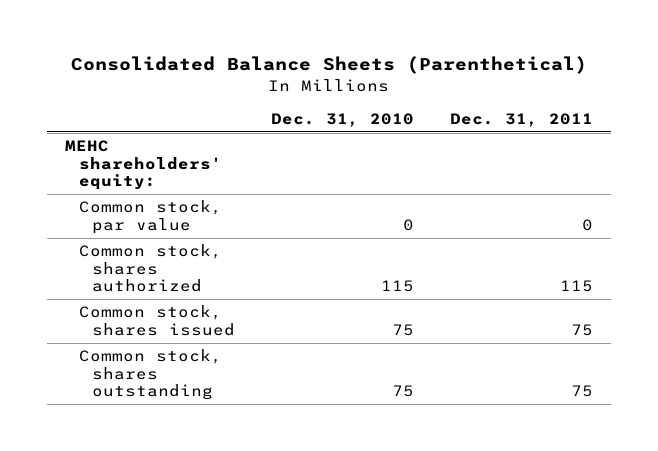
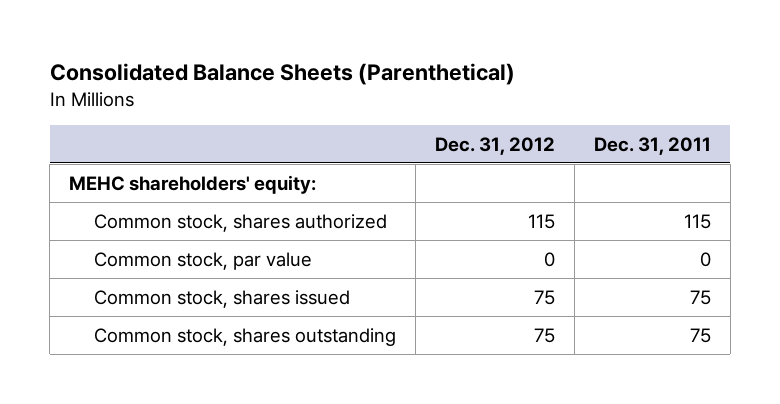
[271,112,415,127] Dec. 31, 2010 -> none
none -> [435,136,556,155] Dec. 31, 2012
[78,200,222,234] Common stock, par value -> [94,251,313,270] Common stock, par value

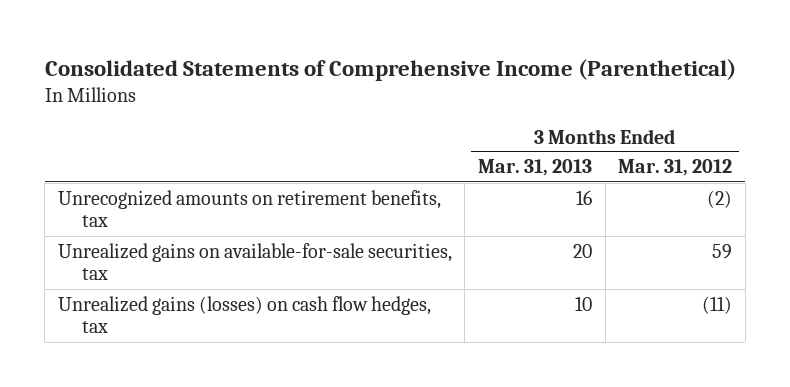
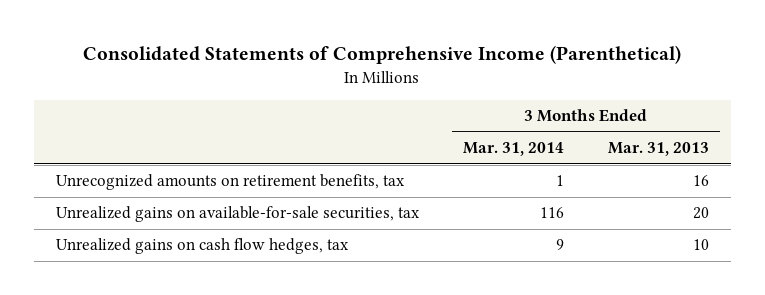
[618,159,733,177] Mar. 31, 2012 -> none
none -> [462,142,564,157] Mar. 31, 2014
[57,295,431,334] Unrealized gains (losses) on cash flow hedges, tax -> [56,238,350,255] Unrealized gains on cash flow hedges, tax

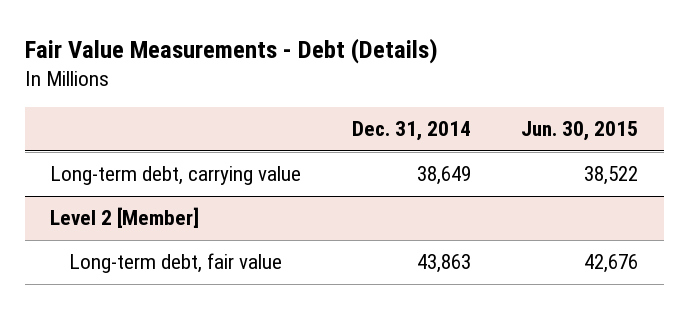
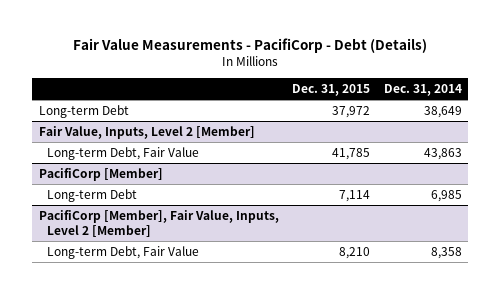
[24,37,438,64] Fair Value Measurements - Debt (Details) -> [73,38,428,54] Fair Value Measurements - PacifiCorp - Debt (Details)
[521,121,639,142] Jun. 30, 2015 -> none
none -> [292,84,371,97] Dec. 31, 2015
[50,166,302,186] Long-term debt, carrying value -> [38,104,129,118] Long-term Debt
[50,207,200,229] Level 2 [Member] -> [38,125,255,139] Fair Value, Inputs, Level 2 [Member]
[69,253,283,274] Long-term debt, fair value -> [47,146,200,160] Long-term Debt, Fair Value
none -> [38,167,163,181] PacifiCorp [Member]
none -> [47,188,138,202] Long-term Debt
none -> [38,209,279,237] PacifiCorp [Member], Fair Value, Inputs, Level 2 [Member]
none -> [47,245,200,259] Long-term Debt, Fair Value

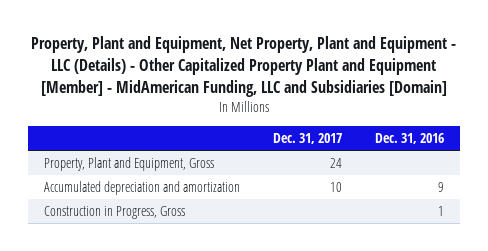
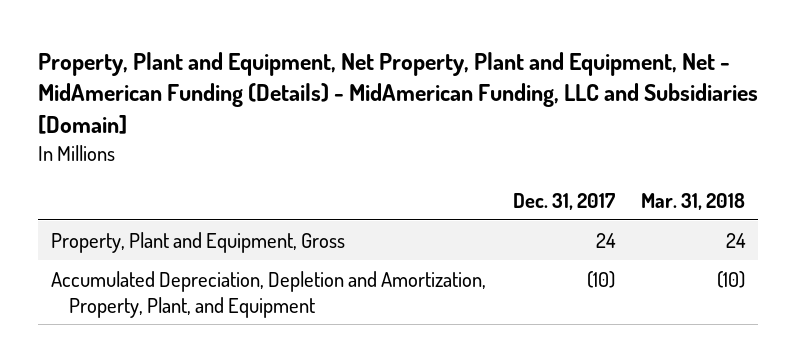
[31,36,457,97] Property, Plant and Equipment, Net Property, Plant and Equipment - LLC (Details) - Other Capitalized Property Plant and Equipment [Member] - MidAmerican Funding, LLC and Subsidiaries [Domain] -> [38,51,759,135] Property, Plant and Equipment, Net Property, Plant and Equipment, Net - MidAmerican Funding (Details) - MidAmerican Funding, LLC and Subsidiaries [Domain]
[375,132,445,144] Dec. 31, 2016 -> none
none -> [640,192,745,210] Mar. 31, 2018
[44,206,186,220] Construction in Progress, Gross -> none
[44,181,241,196] Accumulated depreciation and amortization -> [51,270,487,318] Accumulated Depreciation, Depletion and Amortization, Property, Plant, and Equipment
[330,182,343,193] 10 -> [586,270,615,288] (10)

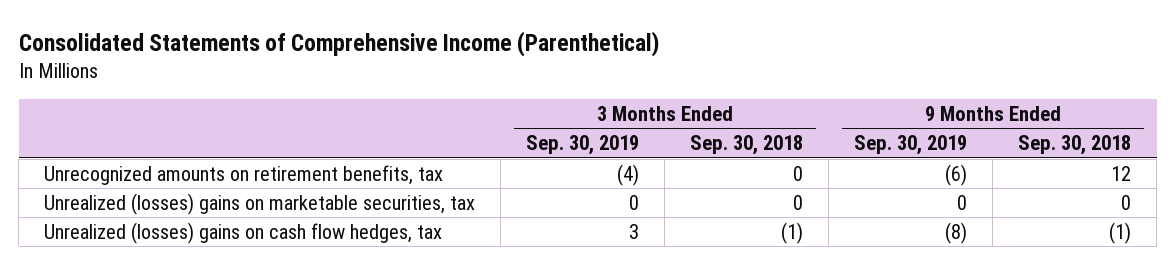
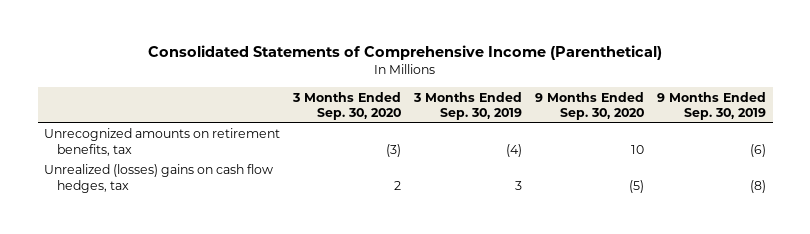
[690,135,804,156] Sep. 30, 2018 -> none
[1018,135,1132,156] Sep. 30, 2018 -> none
none -> [292,91,402,121] 3 Months Ended Sep. 30, 2020
none -> [535,91,645,121] 9 Months Ended Sep. 30, 2020
[44,192,476,215] Unrealized (losses) gains on marketable securities, tax -> none

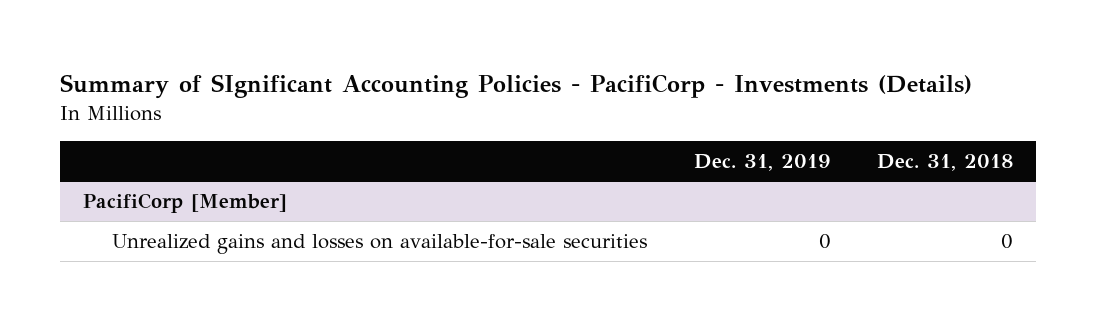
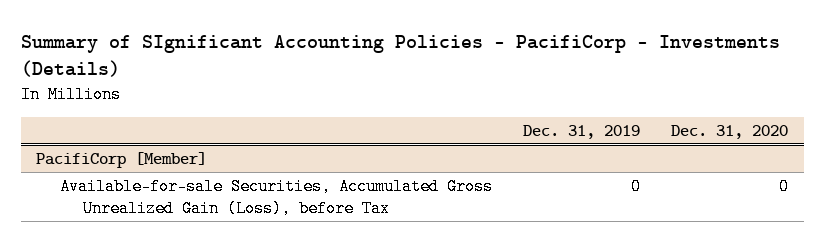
[876,153,1013,171] Dec. 31, 2018 -> none
none -> [671,124,789,139] Dec. 31, 2020
[112,233,648,254] Unrealized gains and losses on available-for-sale securities -> [59,177,493,218] Available-for-sale Securities, Accumulated Gross Unrealized Gain (Loss), before Tax

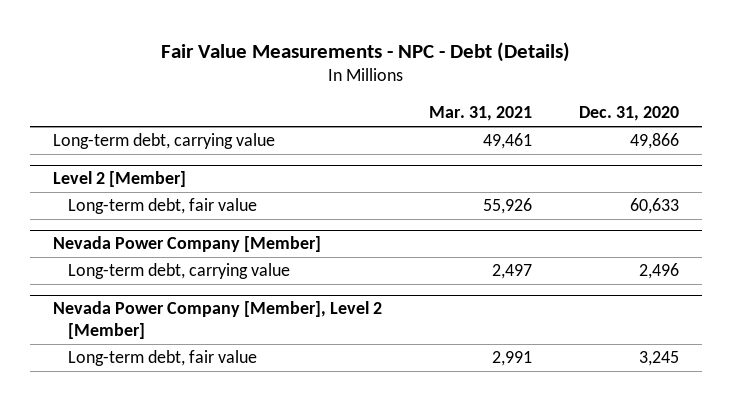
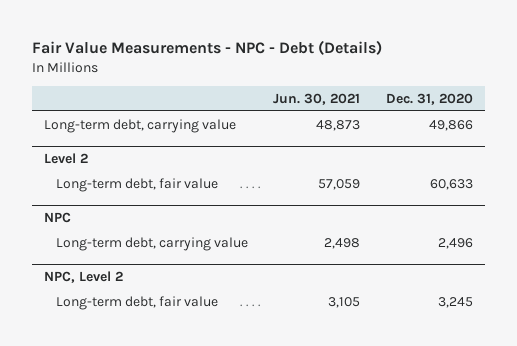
[429,106,533,122] Mar. 31, 2021 -> none
none -> [273,93,361,106] Jun. 30, 2021
[53,171,187,188] Level 2 [Member] -> [44,152,89,164] Level 2
[53,236,322,253] Nevada Power Company [Member] -> [44,211,72,223] NPC
[53,301,383,340] Nevada Power Company [Member], Level 2 [Member] -> none
none -> [44,270,124,283] NPC, Level 2

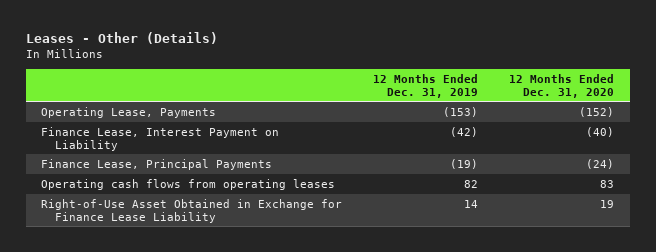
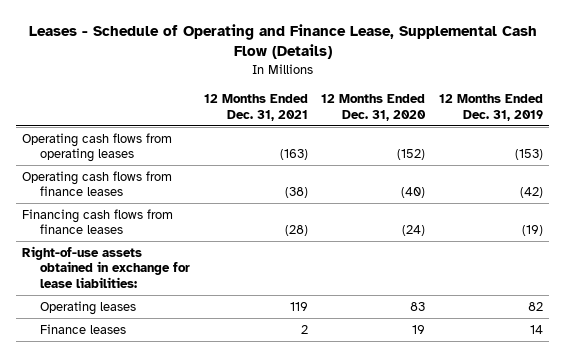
[25,32,218,45] Leases - Other (Details) -> [28,24,537,60] Leases - Schedule of Operating and Finance Lease, Supplemental Cash Flow (Details)
none -> [203,94,308,121] 12 Months Ended Dec. 31, 2021
[41,106,217,118] Operating Lease, Payments -> [22,132,173,163] Operating cash flows from operating leases
[41,126,280,151] Finance Lease, Interest Payment on Liability -> [22,170,173,197] Operating cash flows from finance leases
[41,158,273,170] Finance Lease, Principal Payments -> [22,208,174,235] Financing cash flows from finance leases
none -> [22,245,191,288] Right-of-use assets obtained in exchange for lease liabilities:
[41,178,336,190] Operating cash flows from operating leases -> [40,300,137,315] Operating leases
[41,198,343,223] Right-of-Use Asset Obtained in Exchange for Finance Lease Liability -> [40,323,127,334] Finance leases

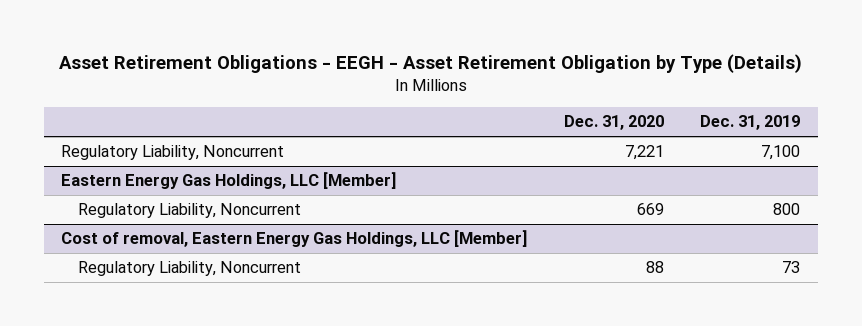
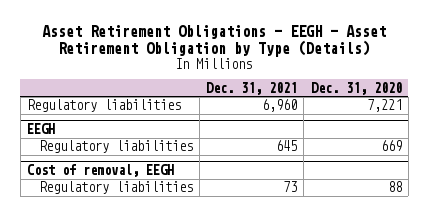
[700,115,801,131] Dec. 31, 2019 -> none
none -> [206,81,298,95] Dec. 31, 2021
[61,230,529,248] Cost of removal, Eastern Energy Gas Holdings, LLC [Member] -> none
[61,145,285,161] Regulatory Liability, Noncurrent -> [26,99,181,113] Regulatory liabilities
[61,172,398,190] Eastern Energy Gas Holdings, LLC [Member] -> [26,123,55,135] EEGH
[77,203,301,219] Regulatory Liability, Noncurrent -> [38,140,193,154] Regulatory liabilities
none -> [26,164,174,178] Cost of removal, EEGH
[77,261,301,277] Regulatory Liability, Noncurrent -> [38,181,193,195] Regulatory liabilities

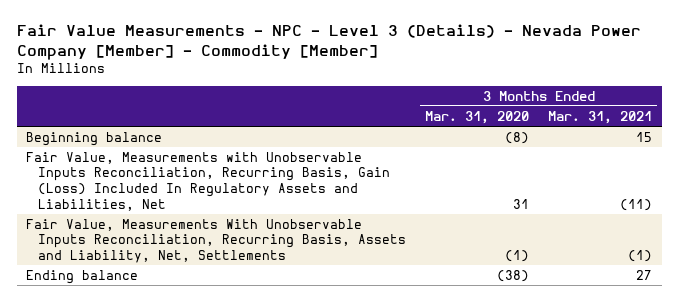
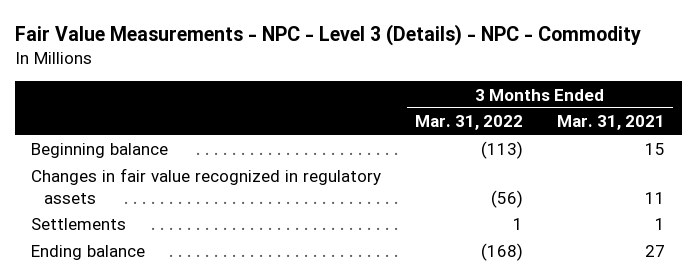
[16,24,641,61] Fair Value Measurements - NPC - Level 3 (Details) - Nevada Power Company [Member] - Commodity [Member] -> [14,24,641,47] Fair Value Measurements - NPC - Level 3 (Details) - NPC - Commodity
[424,110,529,124] Mar. 31, 2020 -> none
none -> [415,115,524,131] Mar. 31, 2022
[26,218,406,264] Fair Value, Measurements With Unobservable Inputs Reconciliation, Recurring Basis, Assets and Liability, Net, Settlements -> none
[26,151,390,211] Fair Value, Measurements with Unobservable Inputs Reconciliation, Recurring Basis, Gain (Loss) Included In Regulatory Assets and Liabilities, Net -> [31,168,382,204] Changes in fair value recognized in regulatory assets
[620,198,653,211] (11) -> [644,191,665,204] 11
none -> [31,218,127,231] Settlements

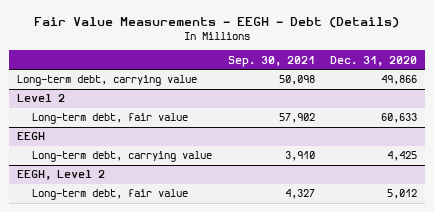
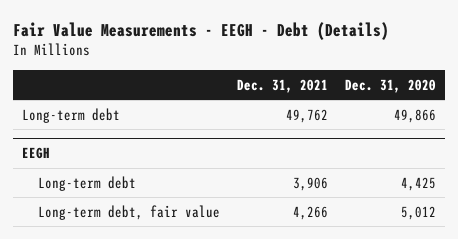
[227,55,315,67] Sep. 30, 2021 -> none
none -> [237,78,329,93] Dec. 31, 2021
[16,94,65,103] Level 2 -> none
[32,113,189,125] Long-term debt, fair value -> none
[16,75,197,87] Long-term debt, carrying value -> [21,107,120,123] Long-term debt
[16,170,105,181] EEGH, Level 2 -> none
[32,151,213,163] Long-term debt, carrying value -> [37,175,136,191] Long-term debt

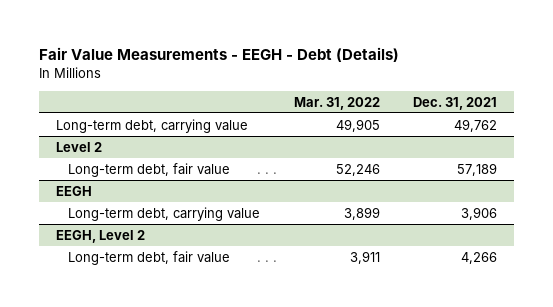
[345,78,437,93] Dec. 31, 2020 -> none
none -> [293,96,380,110] Mar. 31, 2022
[21,107,120,123] Long-term debt -> [56,118,249,133] Long-term debt, carrying value
none -> [56,141,103,152] Level 2
none -> [68,162,231,177] Long-term debt, fair value
[37,175,136,191] Long-term debt -> [68,206,261,221] Long-term debt, carrying value
none -> [56,229,146,243] EEGH, Level 2

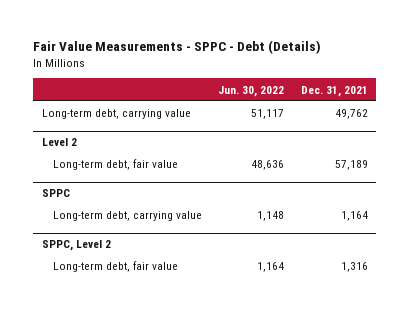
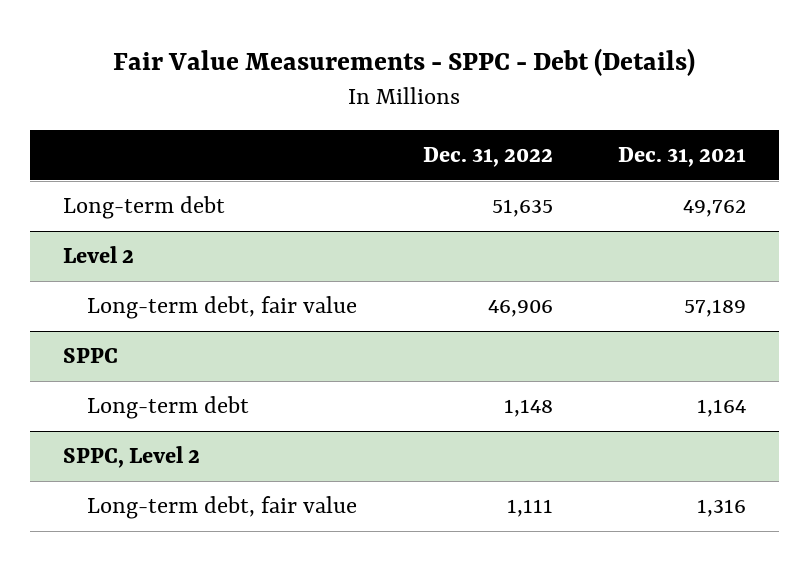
[218,85,285,97] Jun. 30, 2022 -> none
none -> [422,147,553,168] Dec. 31, 2022
[41,109,191,120] Long-term debt, carrying value -> [62,196,225,220] Long-term debt
[52,211,202,222] Long-term debt, carrying value -> [86,396,249,420] Long-term debt

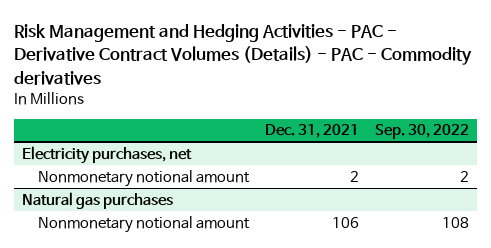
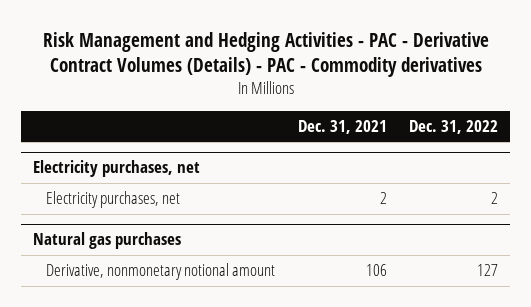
[375,124,470,140] Sep. 30, 2022 -> none
none -> [409,119,499,134] Dec. 31, 2022
[37,169,250,187] Nonmonetary notional amount -> none
none -> [45,191,180,209] Electricity purchases, net
[37,215,250,233] Nonmonetary notional amount -> [45,263,275,281] Derivative, nonmonetary notional amount

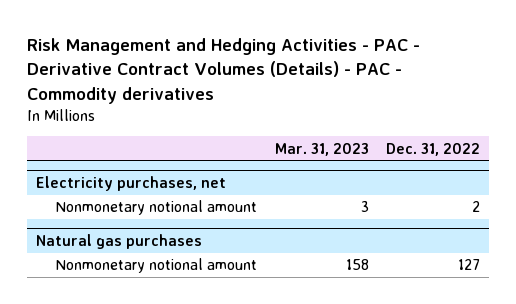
[297,119,387,134] Dec. 31, 2021 -> none
none -> [274,142,369,156] Mar. 31, 2023
[45,191,180,209] Electricity purchases, net -> none
none -> [55,200,258,216] Nonmonetary notional amount
[45,263,275,281] Derivative, nonmonetary notional amount -> [55,258,258,274] Nonmonetary notional amount

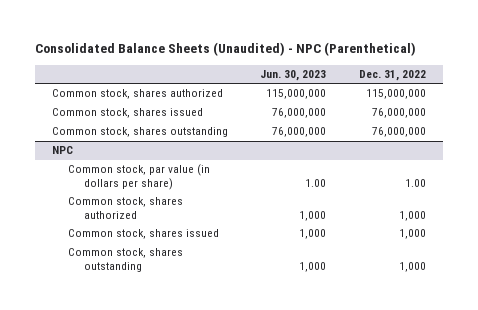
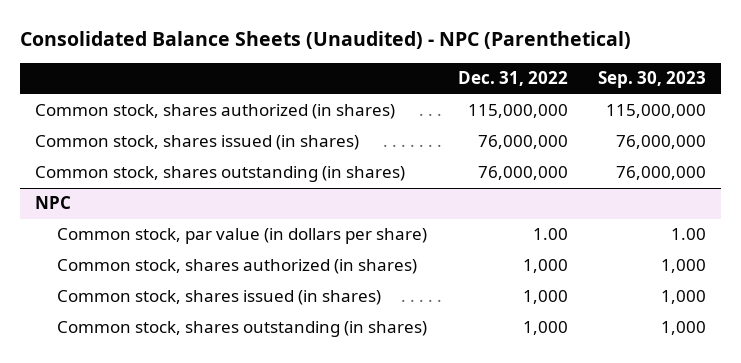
[260,70,327,82] Jun. 30, 2023 -> none
none -> [597,71,706,89] Sep. 30, 2023
[51,89,223,100] Common stock, shares authorized -> [34,104,395,120] Common stock, shares authorized (in shares)
[51,108,203,119] Common stock, shares issued -> [34,135,359,151] Common stock, shares issued (in shares)
[51,127,228,138] Common stock, shares outstanding -> [34,166,405,183] Common stock, shares outstanding (in shares)
[67,197,183,220] Common stock, shares authorized -> [57,259,418,275] Common stock, shares authorized (in shares)
[67,229,219,240] Common stock, shares issued -> [57,290,382,306] Common stock, shares issued (in shares)
[67,248,183,273] Common stock, shares outstanding -> [57,321,428,338] Common stock, shares outstanding (in shares)

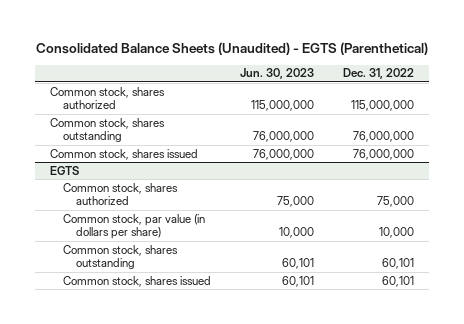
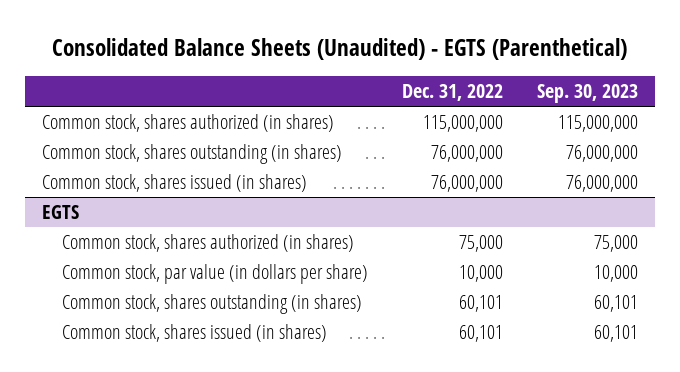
[240,68,315,80] Jun. 30, 2023 -> none
none -> [536,84,638,104] Sep. 30, 2023
[49,86,165,110] Common stock, shares authorized -> [41,114,334,133] Common stock, shares authorized (in shares)
[49,117,165,143] Common stock, shares outstanding -> [41,144,342,165] Common stock, shares outstanding (in shares)
[49,148,198,160] Common stock, shares issued -> [41,174,307,193] Common stock, shares issued (in shares)
[62,182,178,206] Common stock, shares authorized -> [61,234,354,253] Common stock, shares authorized (in shares)
[62,244,178,270] Common stock, shares outstanding -> [61,294,362,315] Common stock, shares outstanding (in shares)
[62,275,211,287] Common stock, shares issued -> [61,324,327,343] Common stock, shares issued (in shares)

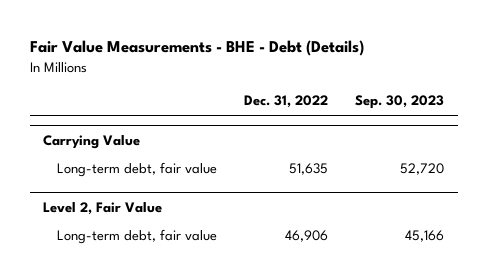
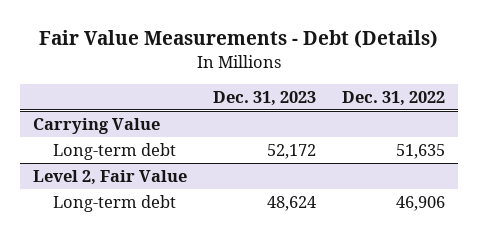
[29,40,364,57] Fair Value Measurements - BHE - Debt (Details) -> [38,30,438,49] Fair Value Measurements - Debt (Details)
[355,95,445,110] Sep. 30, 2023 -> none
none -> [212,90,316,106] Dec. 31, 2023
[56,162,217,178] Long-term debt, fair value -> [53,142,177,160] Long-term debt
[56,229,217,245] Long-term debt, fair value -> [53,194,177,212] Long-term debt

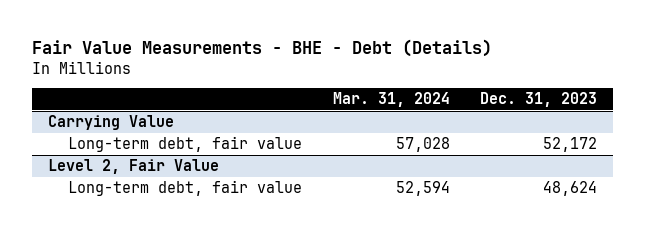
[38,30,438,49] Fair Value Measurements - Debt (Details) -> [32,39,493,58] Fair Value Measurements - BHE - Debt (Details)
[341,90,445,106] Dec. 31, 2022 -> none
none -> [332,92,450,108] Mar. 31, 2024
[53,142,177,160] Long-term debt -> [67,136,302,153] Long-term debt, fair value
[53,194,177,212] Long-term debt -> [67,180,302,197] Long-term debt, fair value

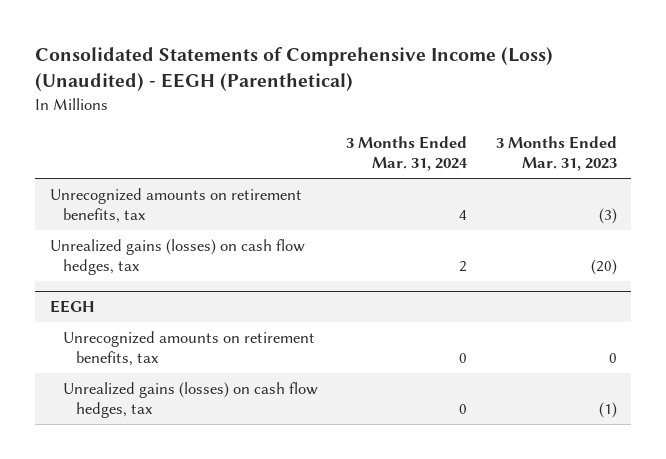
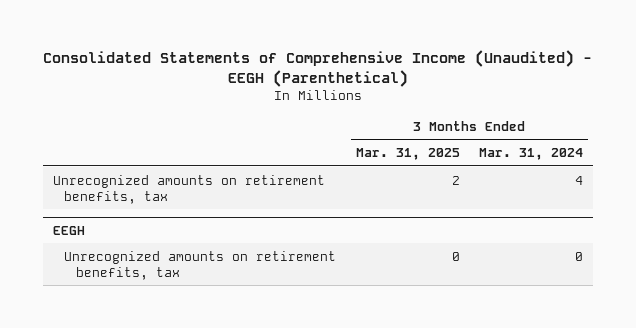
[35,47,554,92] Consolidated Statements of Comprehensive Income (Loss) (Unaudited) - EEGH (Parenthetical) -> [42,49,592,87] Consolidated Statements of Comprehensive Income (Unaudited) - EEGH (Parenthetical)
[495,135,617,172] 3 Months Ended Mar. 31, 2023 -> none
none -> [355,147,460,160] Mar. 31, 2025
[49,238,305,276] Unrealized gains (losses) on cash flow hedges, tax -> none
[62,381,318,419] Unrealized gains (losses) on cash flow hedges, tax -> none

